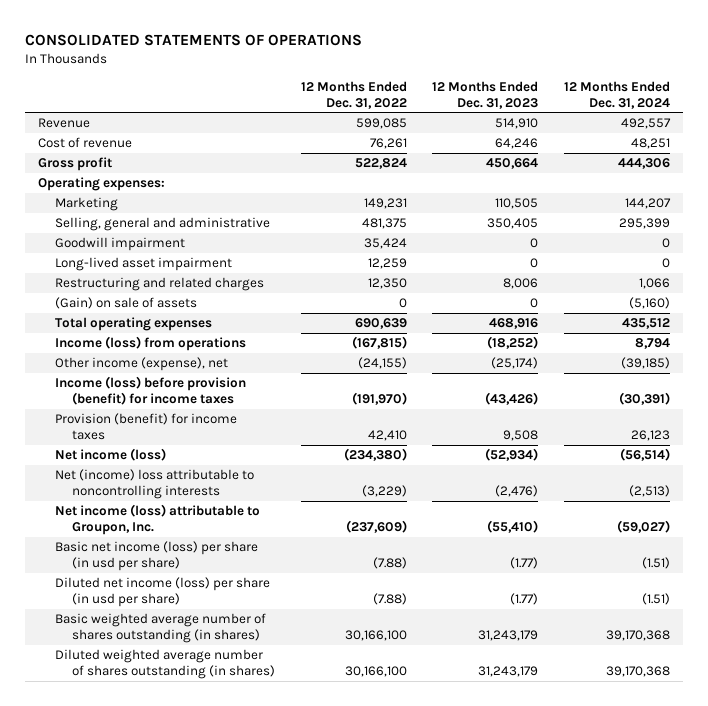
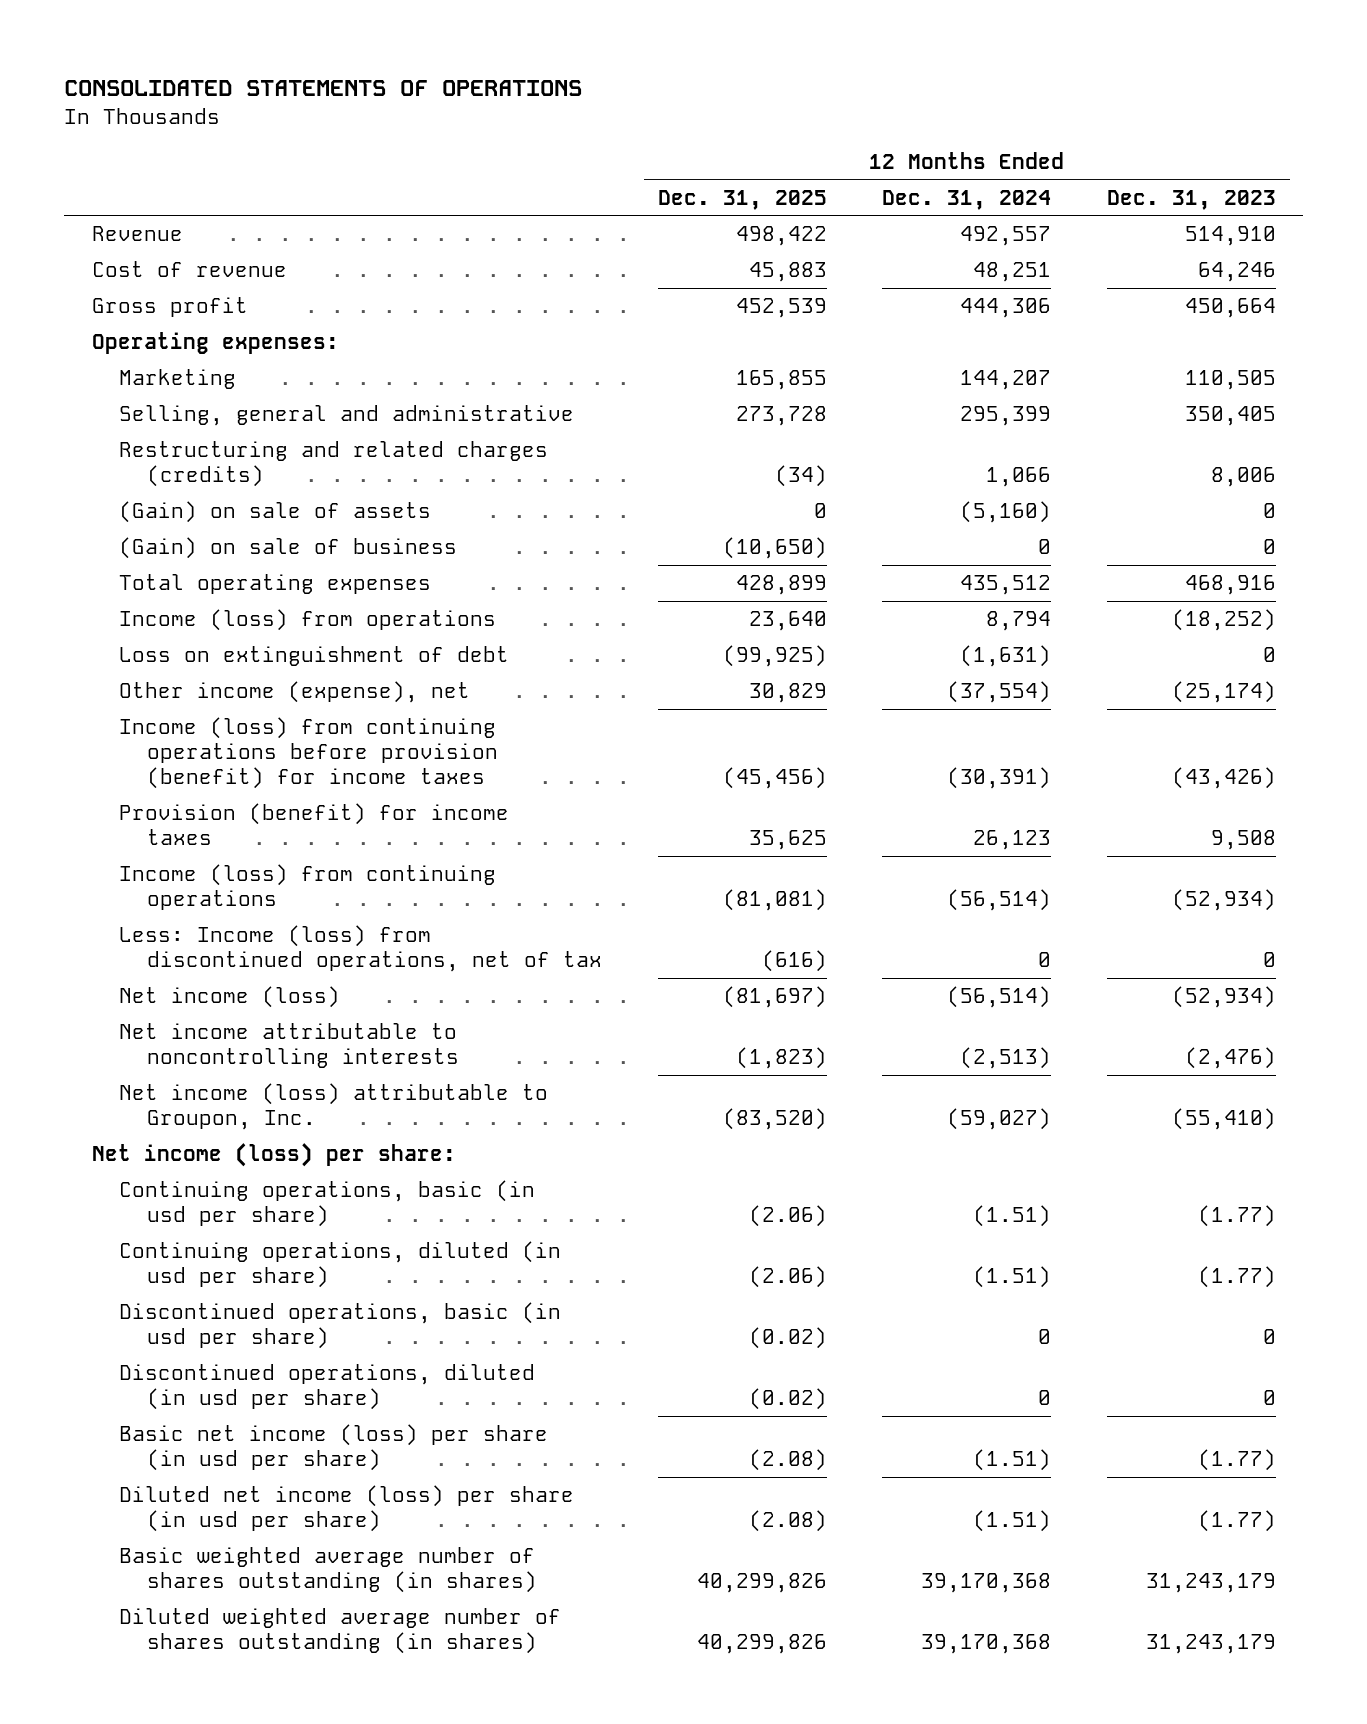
[300,80,407,109] 12 Months Ended Dec. 31, 2022 -> none
none -> [657,189,827,210] Dec. 31, 2025
[54,236,185,251] Goodwill impairment -> none
[54,256,232,271] Long-lived asset impairment -> none
[54,276,264,291] Restructuring and related charges -> [119,441,549,488] Restructuring and related charges (credits)
none -> [119,537,458,560] (Gain) on sale of business
none -> [119,646,510,667] Loss on extinguishment of debt
[620,356,670,369] (39,185) -> [947,681,1052,704] (37,554)
[54,375,246,406] Income (loss) before provision (benefit) for income taxes -> [119,717,499,790] Income (loss) from continuing operations before provision (benefit) for income taxes
none -> [119,864,497,911] Income (loss) from continuing operations
none -> [119,925,603,973] Less: Income (loss) from discontinued operations, net of tax
[54,468,254,500] Net (income) loss attributable to noncontrolling interests -> [119,1023,460,1069] Net income attributable to noncontrolling interests
none -> [91,1143,456,1168] Net income (loss) per share:
none -> [119,1180,536,1228] Continuing operations, basic (in usd per share)
none -> [119,1241,562,1289] Continuing operations, diluted (in usd per share)
none -> [119,1302,562,1350] Discontinued operations, basic (in usd per share)
none -> [119,1364,536,1411] Discontinued operations, diluted (in usd per share)

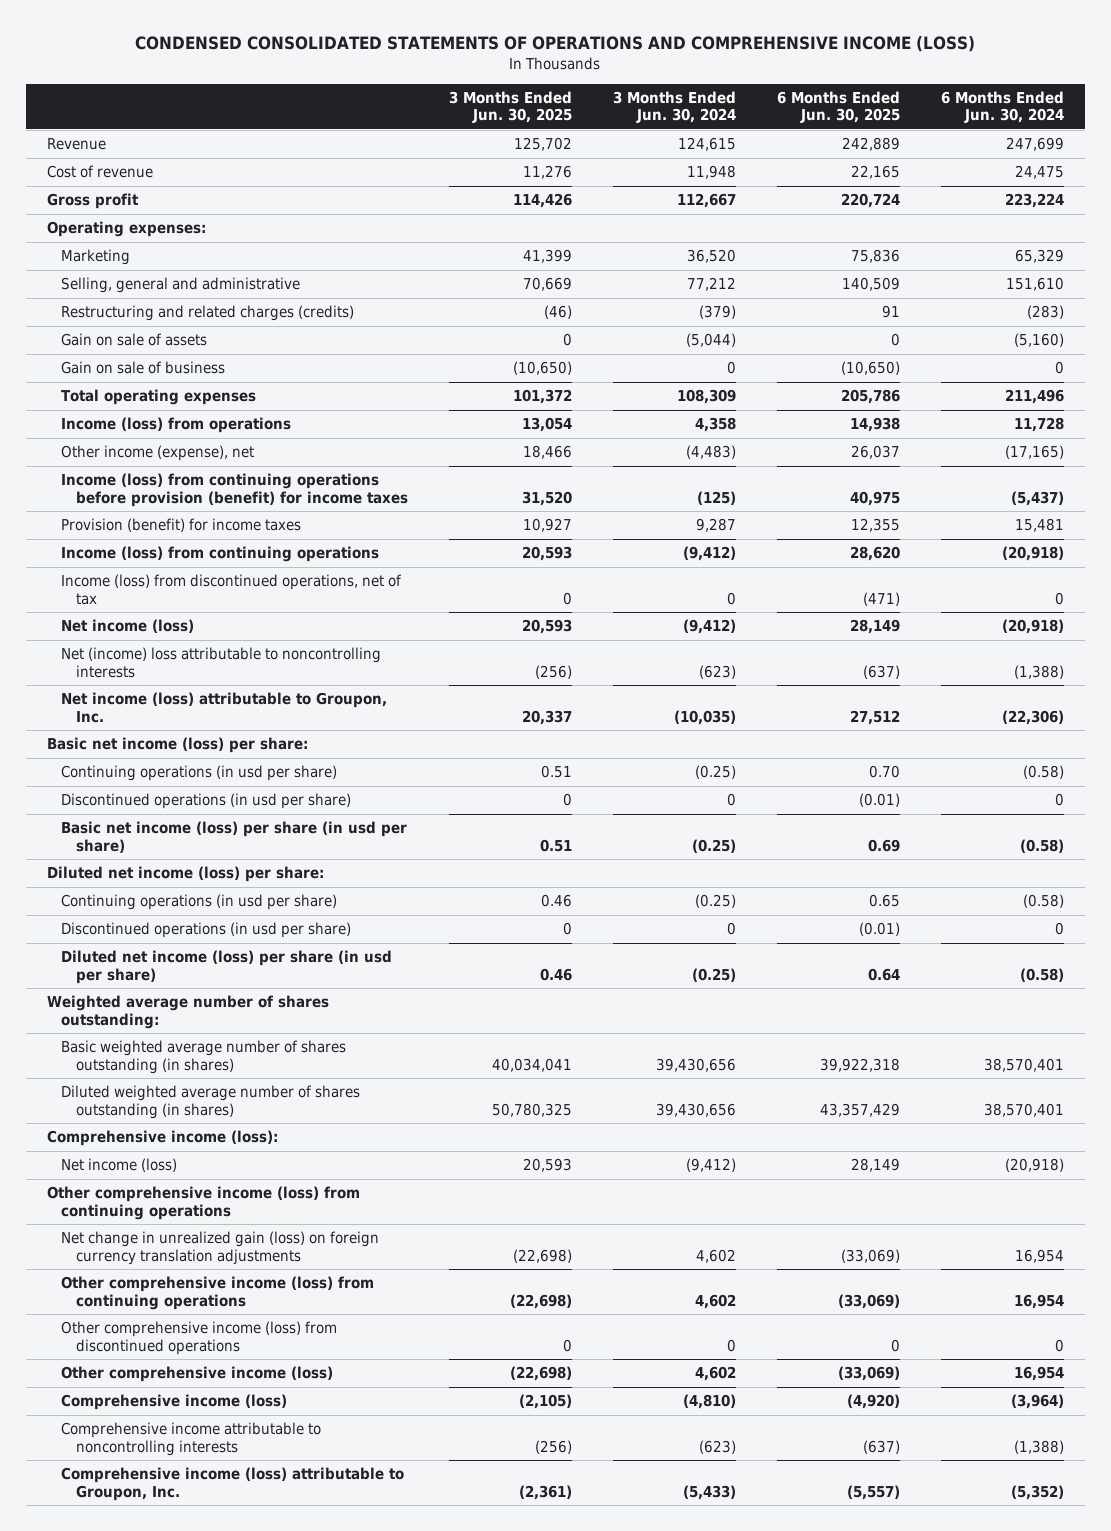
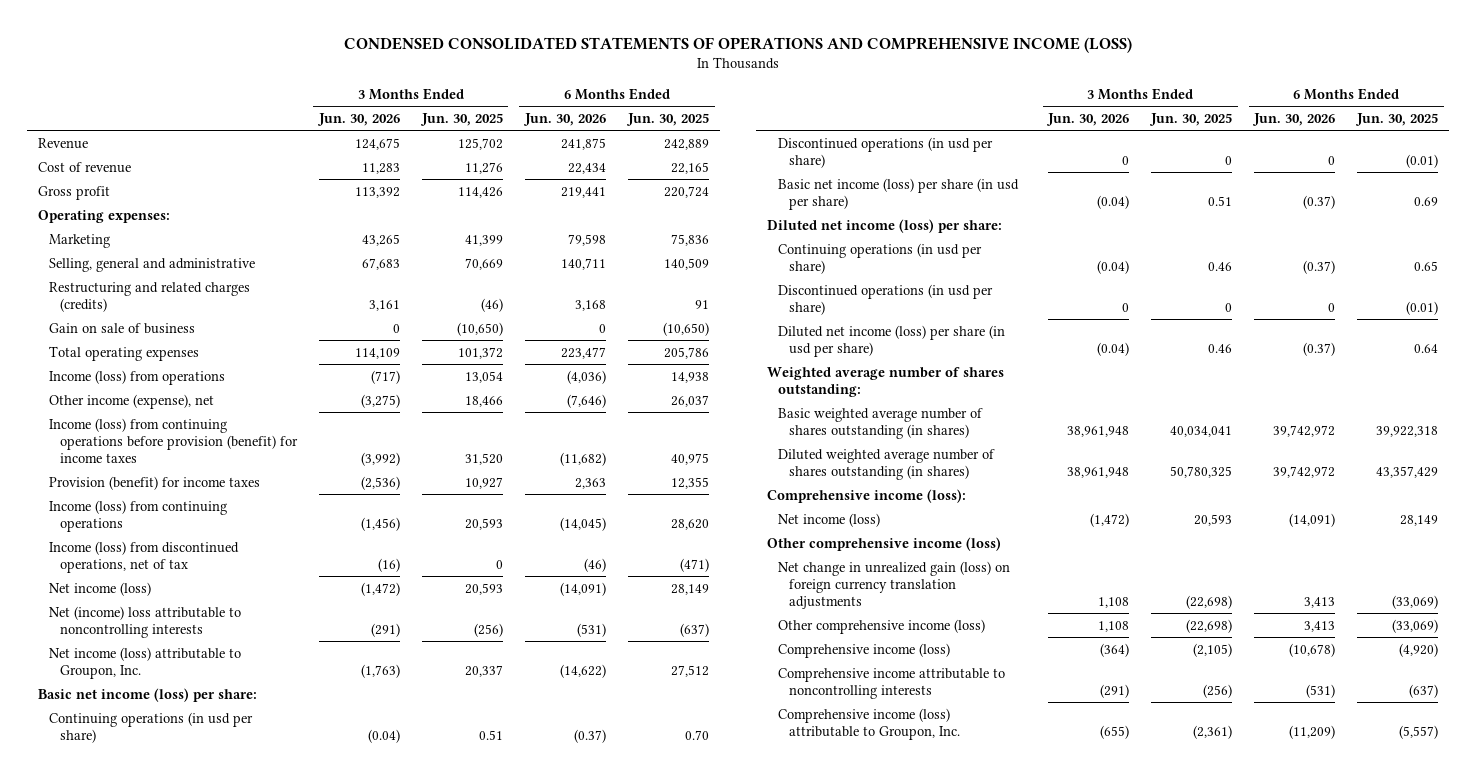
[612,90,736,124] 3 Months Ended Jun. 30, 2024 -> none
[941,90,1065,124] 6 Months Ended Jun. 30, 2024 -> none
none -> [316,112,400,126] Jun. 30, 2026
none -> [522,112,606,126] Jun. 30, 2026
[61,333,208,347] Gain on sale of assets -> none
[46,1186,360,1220] Other comprehensive income (loss) from continuing operations -> [767,536,1002,551] Other comprehensive income (loss)
[61,1276,375,1310] Other comprehensive income (loss) from continuing operations -> none
[61,1321,338,1355] Other comprehensive income (loss) from discontinued operations -> none

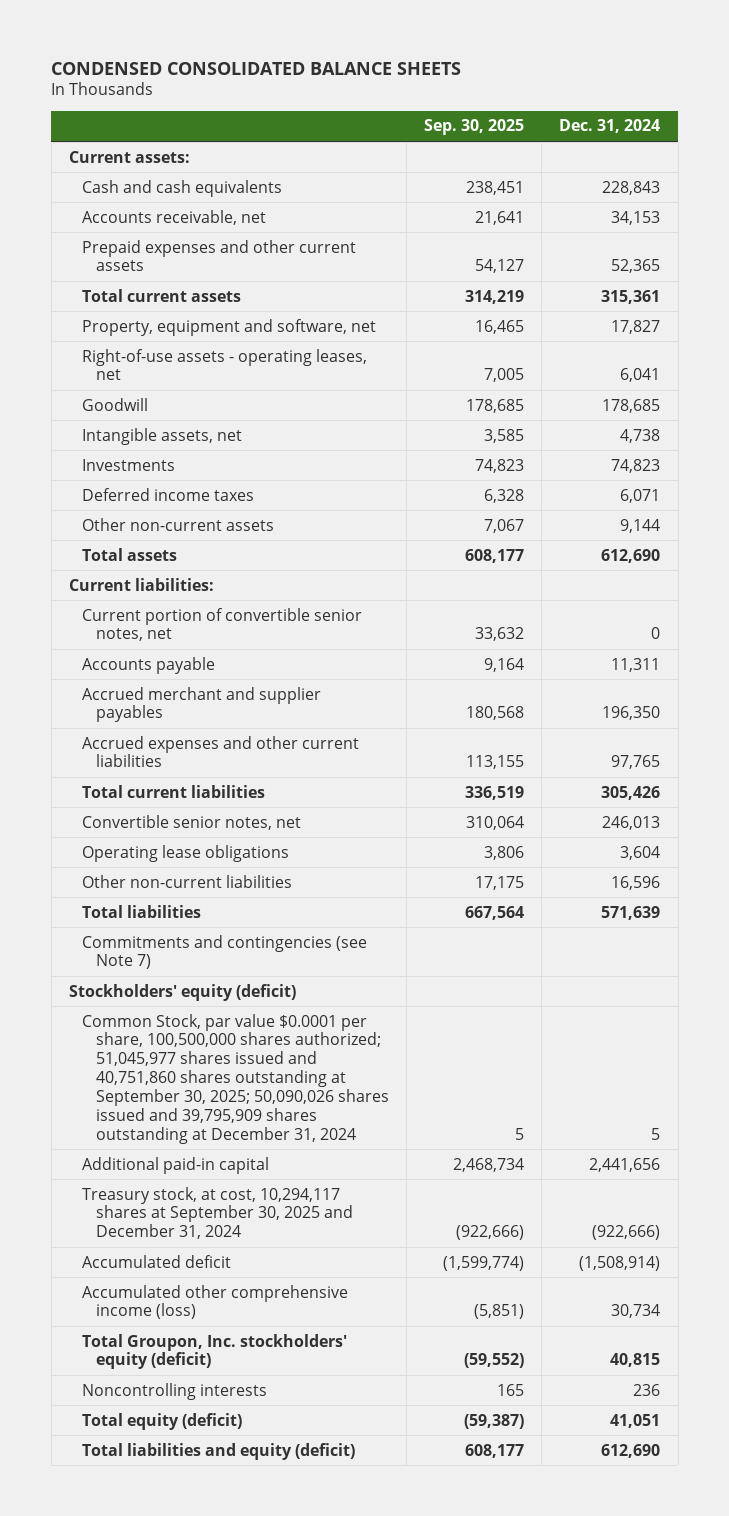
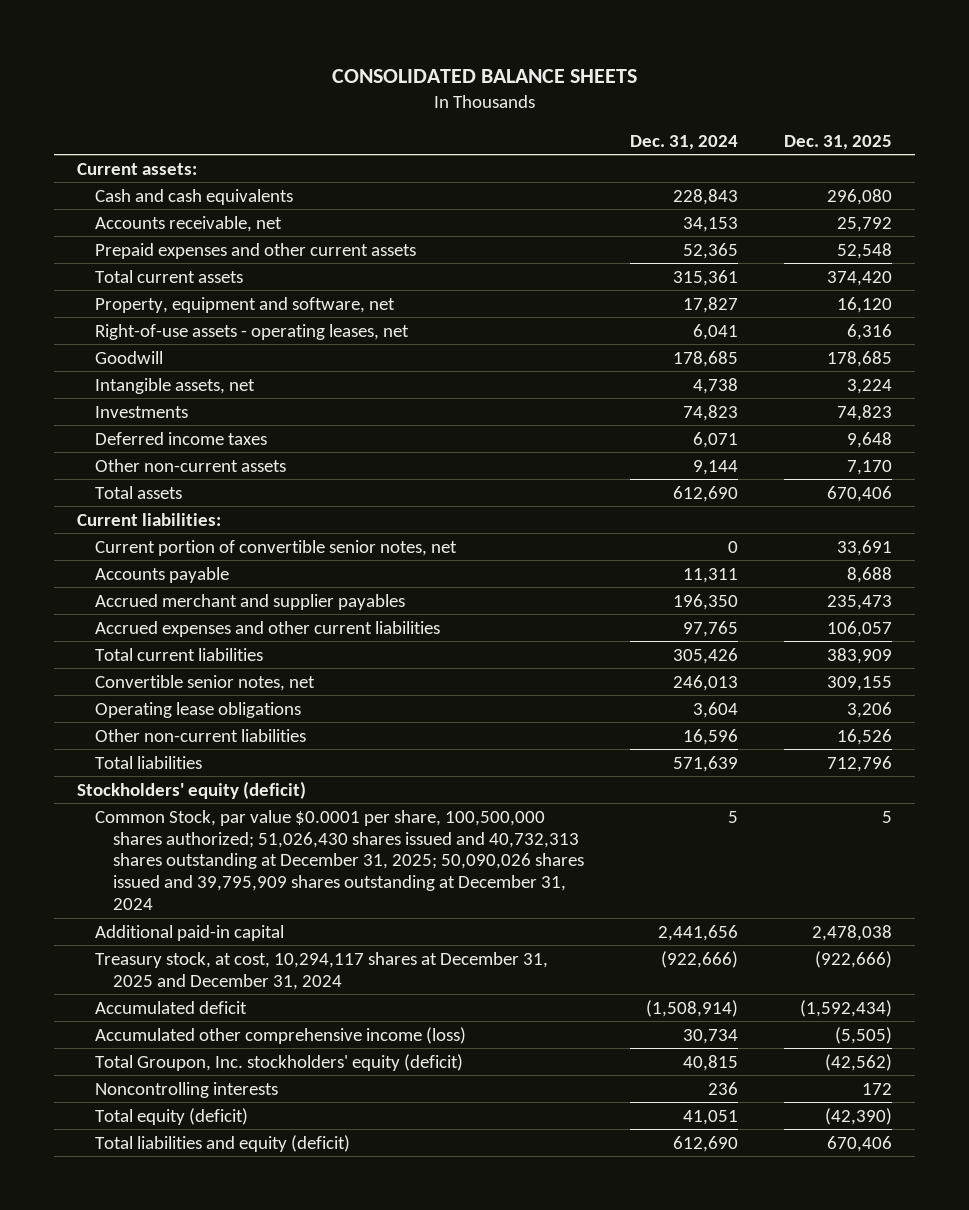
[51,61,462,75] CONDENSED CONSOLIDATED BALANCE SHEETS -> [331,69,637,84] CONSOLIDATED BALANCE SHEETS
[423,119,524,136] Sep. 30, 2025 -> none
none -> [784,134,893,150] Dec. 31, 2025
[82,934,368,970] Commitments and contingencies (see Note 7) -> none
[82,1013,389,1144] Common Stock, par value $0.0001 per share, 100,500,000 shares authorized; 51,045,977 shares issued and 40,751,860 shares outstanding at September 30, 2025; 50,090,026 shares issued and 39,795,909 shares outstanding at December 31, 2024 -> [95,809,585,911] Common Stock, par value $0.0001 per share, 100,500,000 shares authorized; 51,026,430 shares issued and 40,732,313 shares outstanding at December 31, 2025; 50,090,026 shares issued and 39,795,909 shares outstanding at December 31, 2024
[82,1186,353,1240] Treasury stock, at cost, 10,294,117 shares at September 30, 2025 and December 31, 2024 -> [95,951,549,990] Treasury stock, at cost, 10,294,117 shares at December 31, 2025 and December 31, 2024

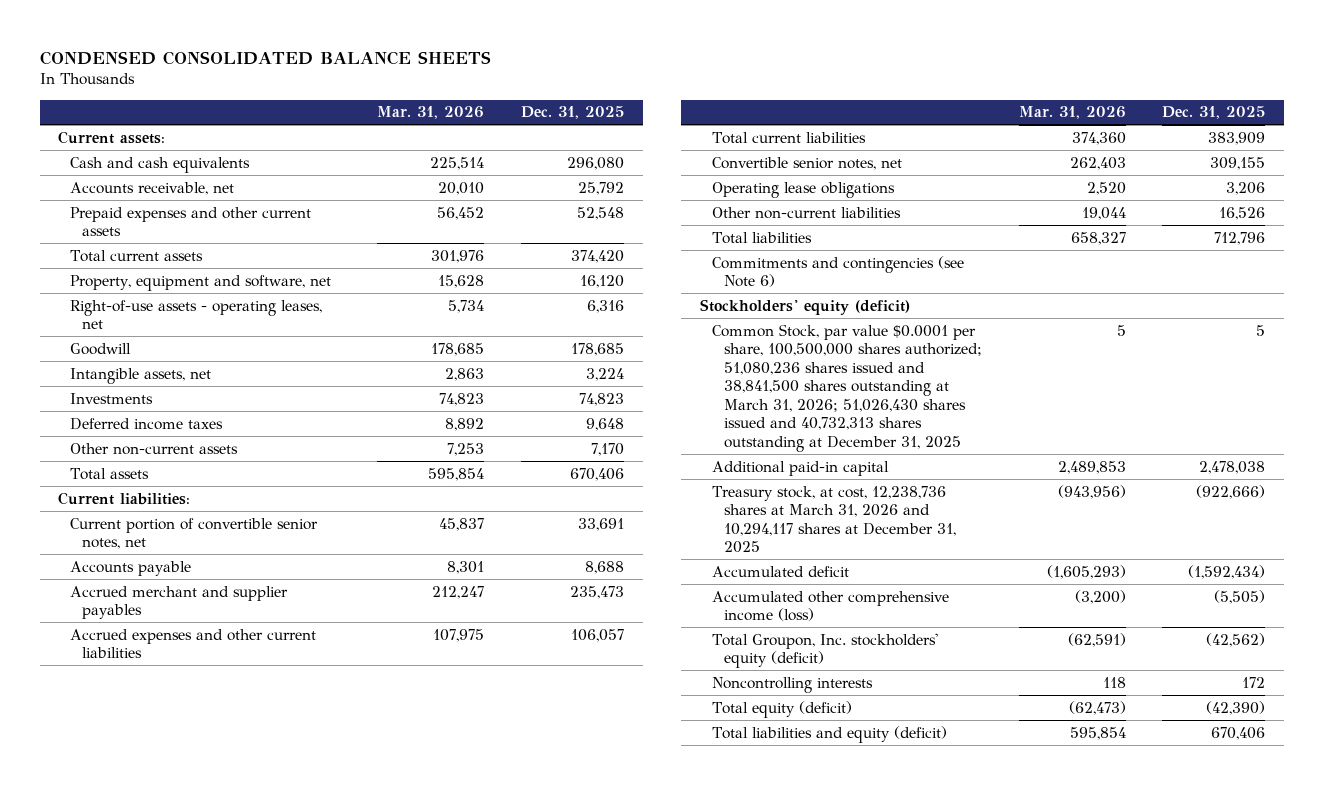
[331,69,637,84] CONSOLIDATED BALANCE SHEETS -> [39,50,491,65] CONDENSED CONSOLIDATED BALANCE SHEETS
[630,134,739,150] Dec. 31, 2024 -> none
none -> [377,106,485,120] Mar. 31, 2026
none -> [711,255,964,288] Commitments and contingencies (see Note 6)
[95,809,585,911] Common Stock, par value $0.0001 per share, 100,500,000 shares authorized; 51,026,430 shares issued and 40,732,313 shares outstanding at December 31, 2025; 50,090,026 shares issued and 39,795,909 shares outstanding at December 31, 2024 -> [711,323,982,453] Common Stock, par value $0.0001 per share, 100,500,000 shares authorized; 51,080,236 shares issued and 38,841,500 shares outstanding at March 31, 2026; 51,026,430 shares issued and 40,732,313 shares outstanding at December 31, 2025
[95,951,549,990] Treasury stock, at cost, 10,294,117 shares at December 31, 2025 and December 31, 2024 -> [711,485,956,554] Treasury stock, at cost, 12,238,736 shares at March 31, 2026 and 10,294,117 shares at December 31, 2025

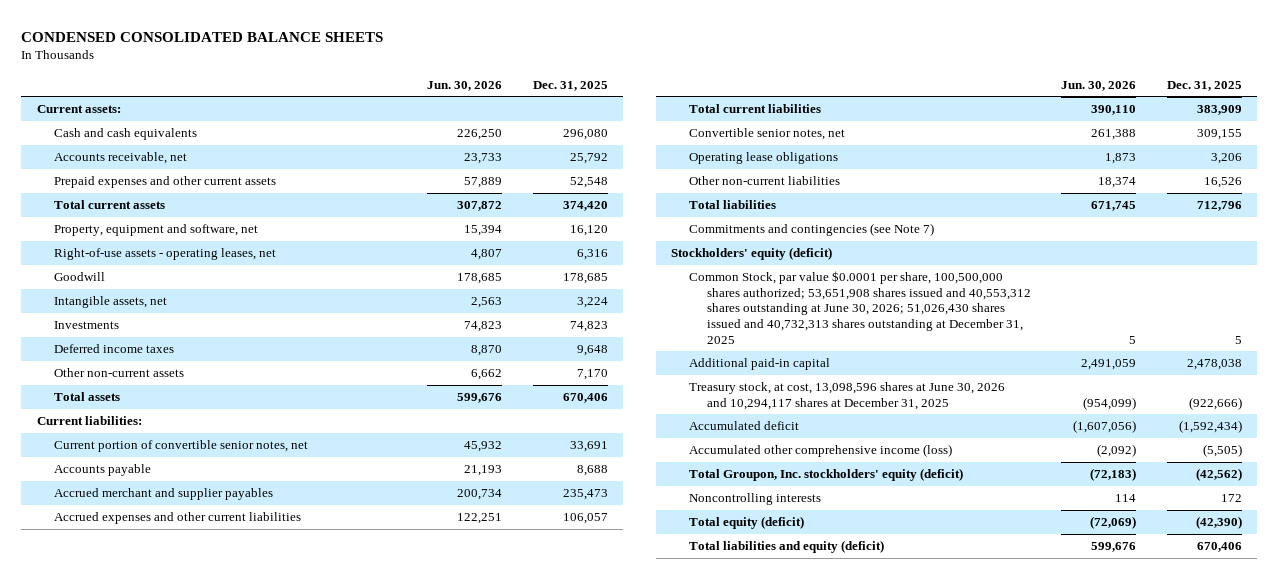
[377,106,485,120] Mar. 31, 2026 -> none
none -> [426,80,502,91] Jun. 30, 2026
[711,255,964,288] Commitments and contingencies (see Note 6) -> [688,223,934,237] Commitments and contingencies (see Note 7)
[711,323,982,453] Common Stock, par value $0.0001 per share, 100,500,000 shares authorized; 51,080,236 shares issued and 38,841,500 shares outstanding at March 31, 2026; 51,026,430 shares issued and 40,732,313 shares outstanding at December 31, 2025 -> [688,271,1031,344] Common Stock, par value $0.0001 per share, 100,500,000 shares authorized; 53,651,908 shares issued and 40,553,312 shares outstanding at June 30, 2026; 51,026,430 shares issued and 40,732,313 shares outstanding at December 31, 2025
[711,485,956,554] Treasury stock, at cost, 12,238,736 shares at March 31, 2026 and 10,294,117 shares at December 31, 2025 -> [688,382,1005,410] Treasury stock, at cost, 13,098,596 shares at June 30, 2026 and 10,294,117 shares at December 31, 2025

